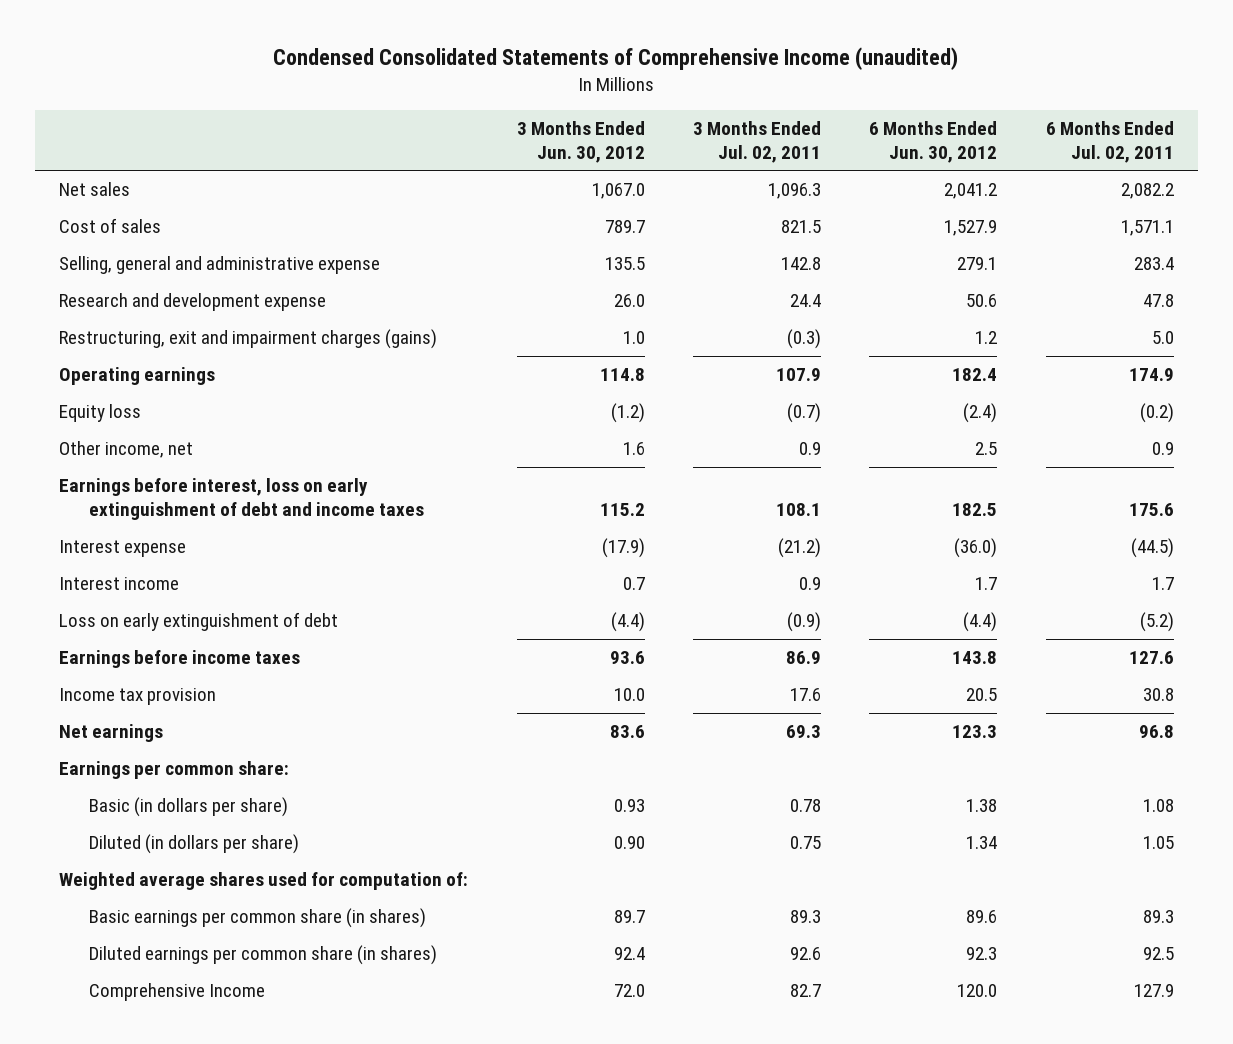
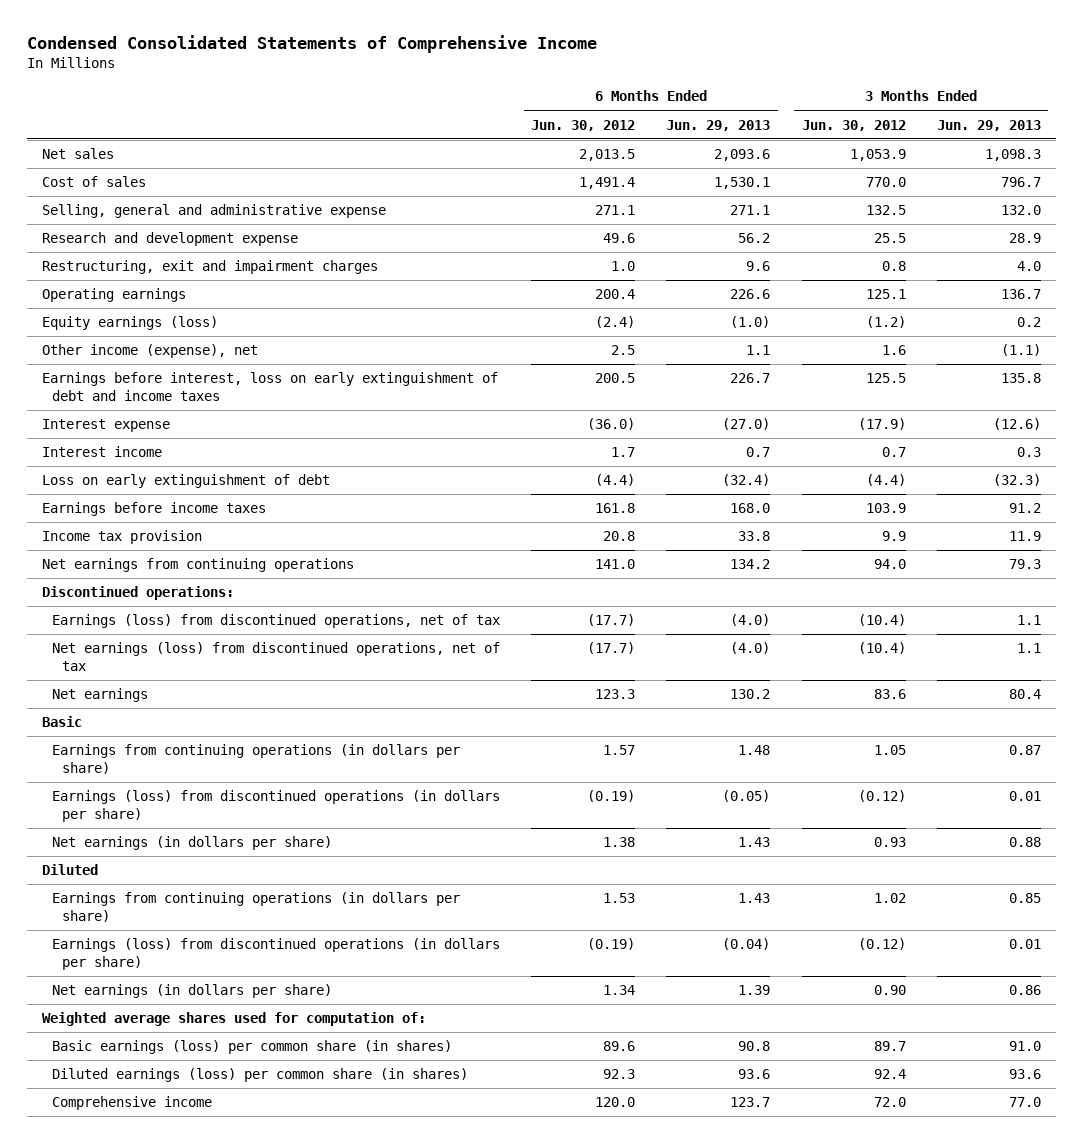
[273,46,959,70] Condensed Consolidated Statements of Comprehensive Income (unaudited) -> [26,34,597,53] Condensed Consolidated Statements of Comprehensive Income
[692,120,821,163] 3 Months Ended Jul. 02, 2011 -> none
[1045,120,1174,163] 6 Months Ended Jul. 02, 2011 -> none
none -> [666,119,771,131] Jun. 29, 2013
none -> [936,119,1041,131] Jun. 29, 2013
[591,183,645,200] 1,067.0 -> [849,149,906,162] 1,053.9
[944,183,998,200] 2,041.2 -> [579,149,636,162] 2,013.5
[604,220,645,234] 789.7 -> [865,177,906,188] 770.0
[944,220,998,237] 1,527.9 -> [579,177,636,190] 1,491.4
[604,257,645,271] 135.5 -> [865,205,906,216] 132.5
[957,257,998,271] 279.1 -> [595,205,636,216] 271.1
[613,294,645,308] 26.0 -> [873,233,906,244] 25.5
[966,294,998,308] 50.6 -> [603,233,636,244] 49.6
[59,329,438,350] Restructuring, exit and impairment charges (gains) -> [42,260,379,275] Restructuring, exit and impairment charges
[622,331,645,345] 1.0 -> [881,261,906,272] 0.8
[975,331,998,345] 1.2 -> [611,261,636,272] 1.0
[599,368,645,382] 114.8 -> [865,289,906,300] 125.1
[952,368,998,382] 182.4 -> [595,289,636,300] 200.4
[59,404,142,423] Equity loss -> [42,316,219,331] Equity earnings (loss)
[59,441,194,459] Other income, net -> [42,344,259,359] Other income (expense), net
[599,502,645,516] 115.2 -> [865,373,906,384] 125.5
[952,502,998,516] 182.5 -> [595,373,636,384] 200.5
[609,651,645,665] 93.6 -> [865,503,906,514] 103.9
[952,651,998,665] 143.8 -> [595,503,636,514] 161.8
[613,688,645,702] 10.0 -> [881,531,906,542] 9.9
[966,688,998,702] 20.5 -> [603,531,636,542] 20.8
none -> [42,558,355,573] Net earnings from continuing operations
none -> [42,586,235,601] Discontinued operations:
none -> [52,614,501,629] Earnings (loss) from discontinued operations, net of tax
none -> [52,642,501,671] Net earnings (loss) from discontinued operations, net of tax
[59,761,290,780] Earnings per common share: -> none
none -> [42,716,83,728] Basic
none -> [52,744,461,774] Earnings from continuing operations (in dollars per share)
none -> [52,790,501,822] Earnings (loss) from discontinued operations (in dollars per share)
[89,797,289,818] Basic (in dollars per share) -> [52,836,333,851] Net earnings (in dollars per share)
none -> [42,864,99,876] Diluted
none -> [52,892,461,922] Earnings from continuing operations (in dollars per share)
none -> [52,938,501,970] Earnings (loss) from discontinued operations (in dollars per share)
[89,834,300,855] Diluted (in dollars per share) -> [52,984,333,999] Net earnings (in dollars per share)
[89,908,427,929] Basic earnings per common share (in shares) -> [52,1040,453,1055] Basic earnings (loss) per common share (in shares)
[89,945,438,966] Diluted earnings per common share (in shares) -> [52,1068,469,1083] Diluted earnings (loss) per common share (in shares)
[89,983,266,1002] Comprehensive Income -> [52,1096,213,1111] Comprehensive income

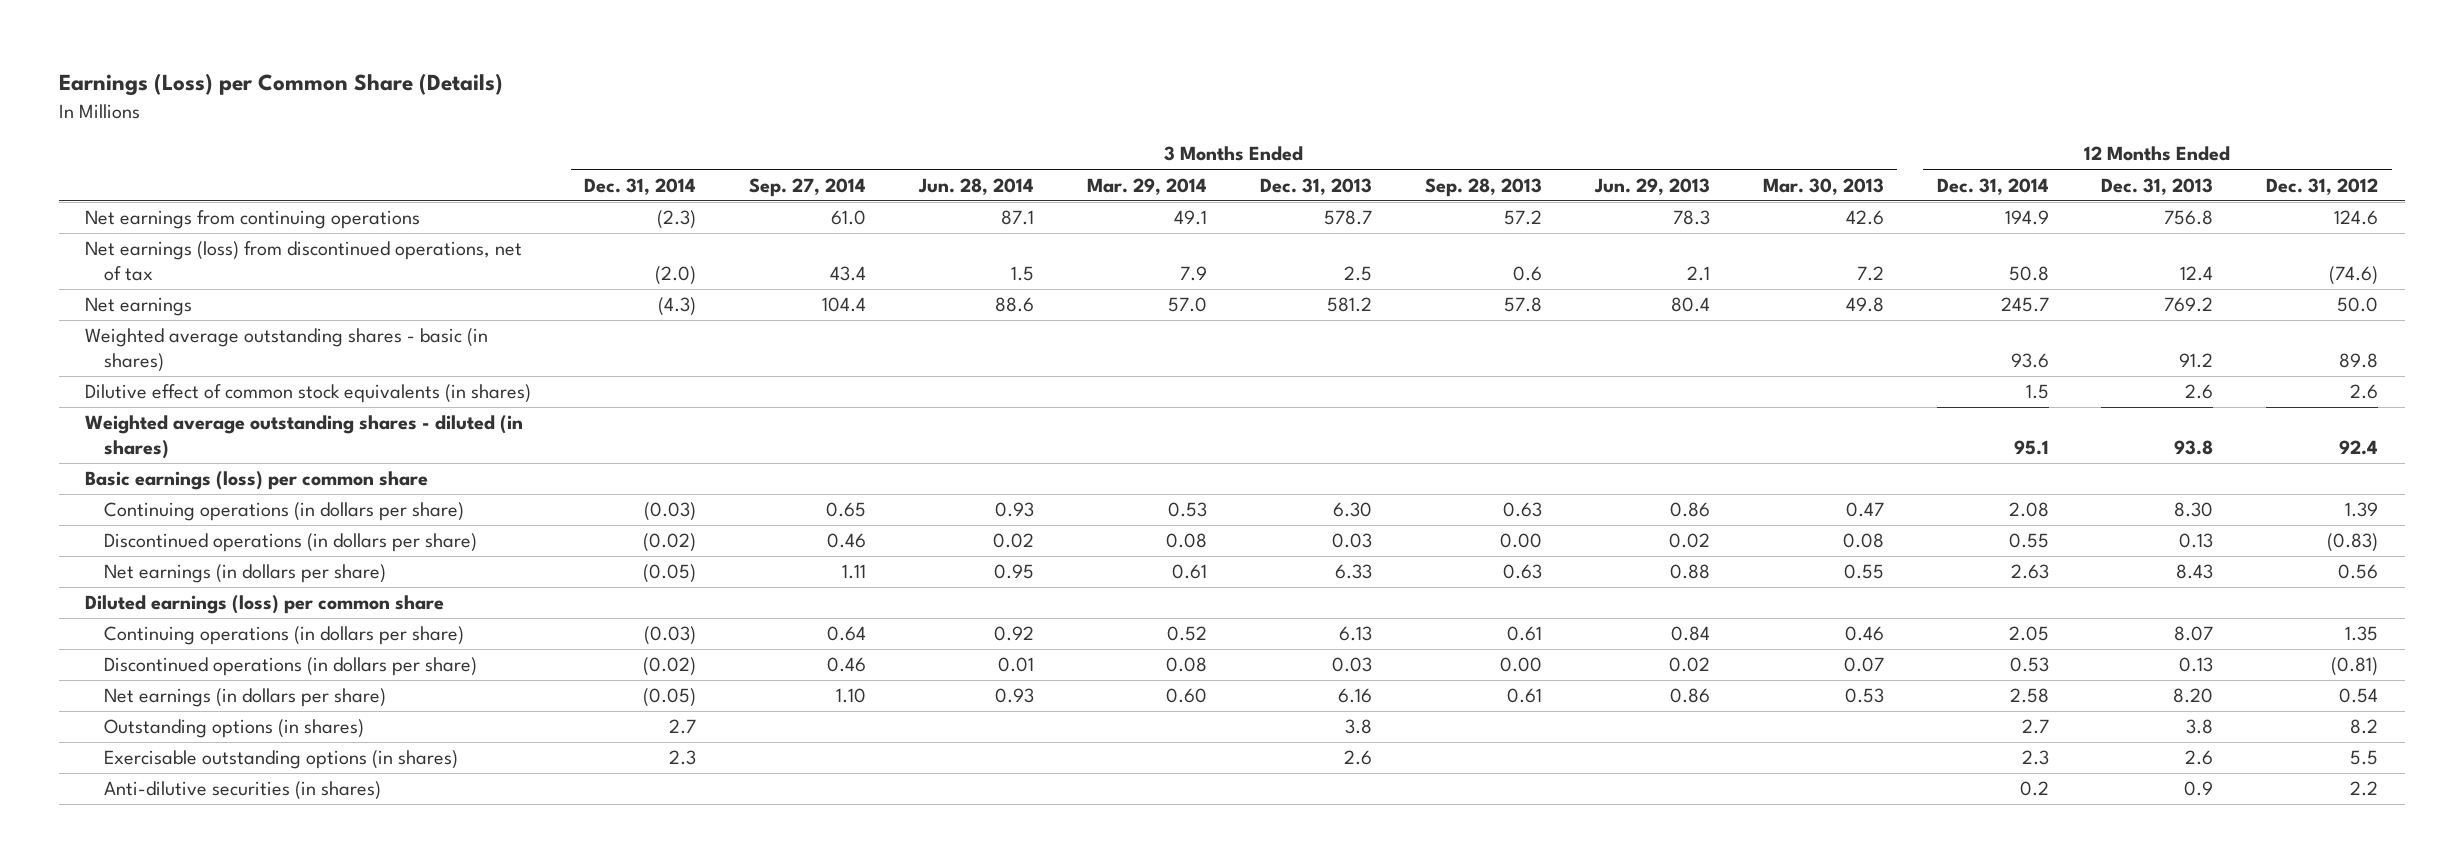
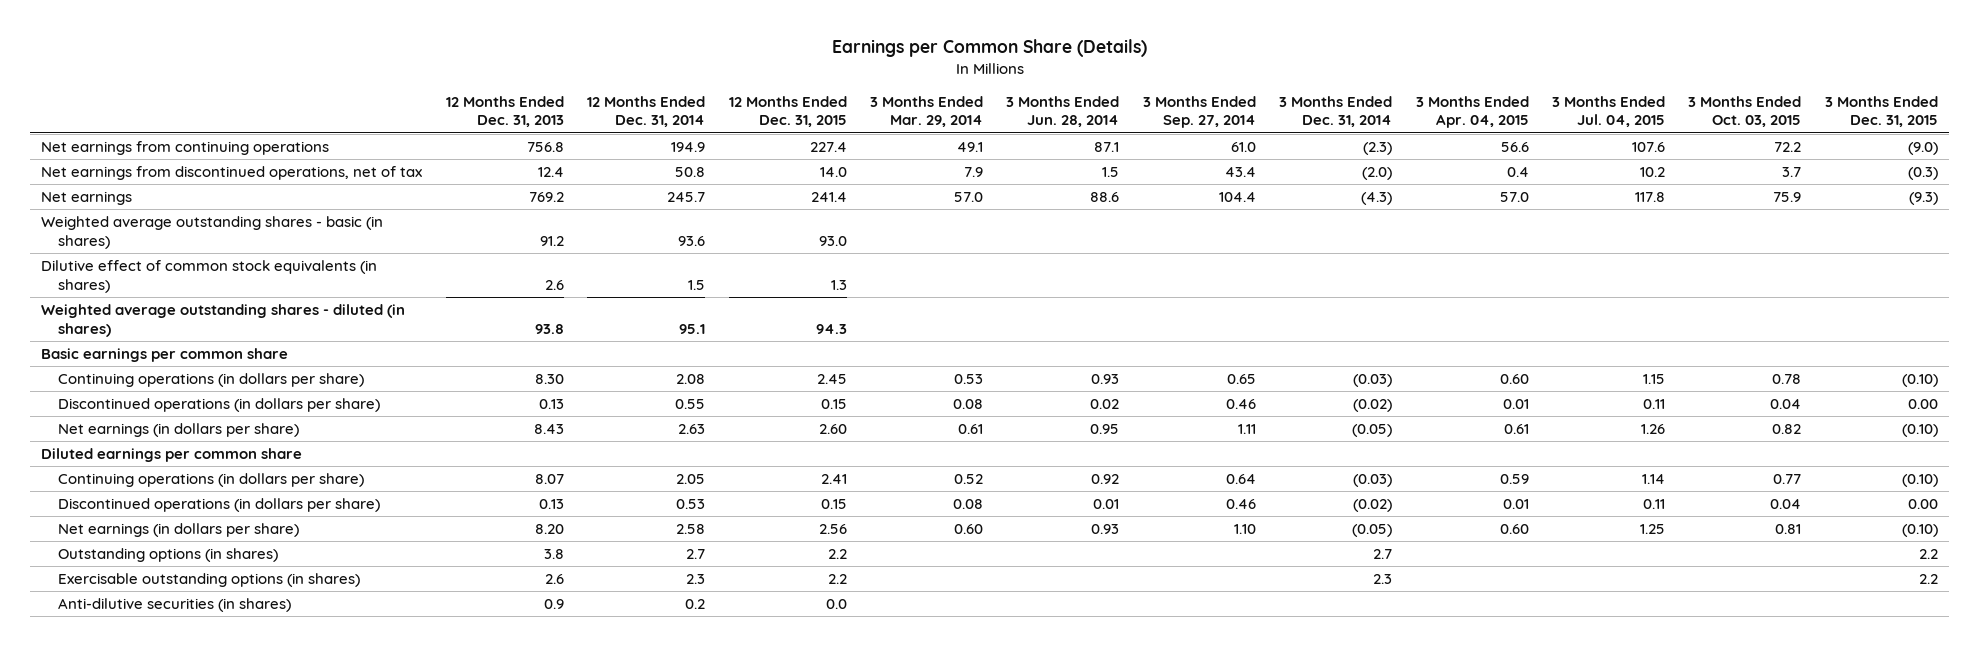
[58,73,503,97] Earnings (Loss) per Common Share (Details) -> [831,39,1147,58] Earnings per Common Share (Details)
[1259,177,1372,195] Dec. 31, 2013 -> none
[1424,177,1542,197] Sep. 28, 2013 -> none
[1593,177,1710,195] Jun. 29, 2013 -> none
[1762,177,1884,195] Mar. 30, 2013 -> none
[2266,177,2379,195] Dec. 31, 2012 -> none
none -> [728,95,847,128] 12 Months Ended Dec. 31, 2015
none -> [1415,95,1529,129] 3 Months Ended Apr. 04, 2015
none -> [1551,95,1665,128] 3 Months Ended Jul. 04, 2015
none -> [1688,95,1802,128] 3 Months Ended Oct. 03, 2015
none -> [1824,95,1938,128] 3 Months Ended Dec. 31, 2015
[85,241,523,282] Net earnings (loss) from discontinued operations, net of tax -> [41,165,423,180] Net earnings from discontinued operations, net of tax
[85,471,429,491] Basic earnings (loss) per common share -> [41,347,289,362] Basic earnings per common share
[85,595,445,615] Diluted earnings (loss) per common share -> [41,447,303,462] Diluted earnings per common share

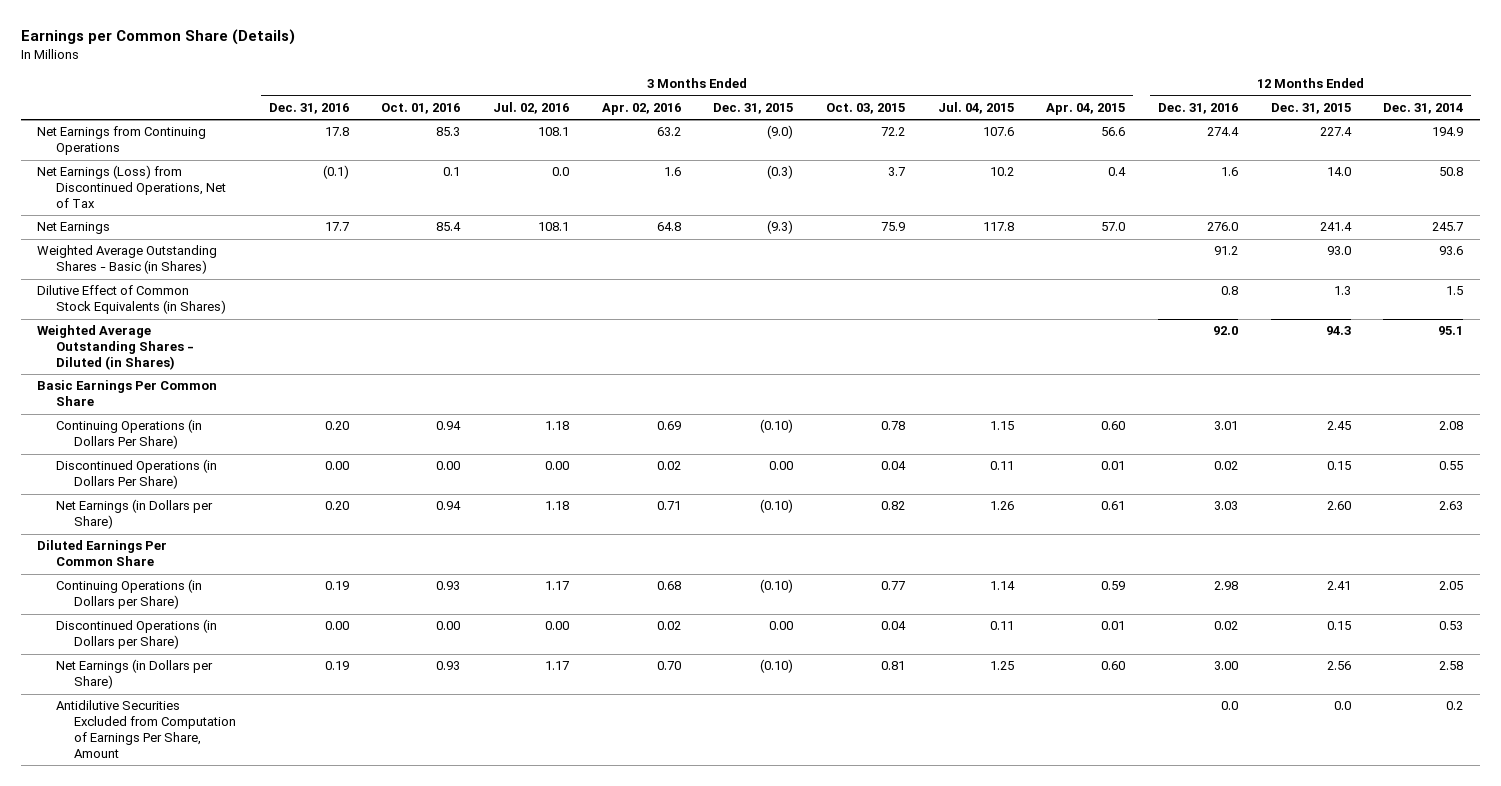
[445,95,564,128] 12 Months Ended Dec. 31, 2013 -> none
[870,95,984,128] 3 Months Ended Mar. 29, 2014 -> none
[1006,95,1120,128] 3 Months Ended Jun. 28, 2014 -> none
[1142,95,1256,129] 3 Months Ended Sep. 27, 2014 -> none
[1279,95,1393,128] 3 Months Ended Dec. 31, 2014 -> none
none -> [268,103,349,115] Dec. 31, 2016
none -> [381,103,461,115] Oct. 01, 2016
none -> [493,102,570,115] Jul. 02, 2016
none -> [601,103,681,116] Apr. 02, 2016
none -> [1157,103,1238,115] Dec. 31, 2016
[58,547,279,562] Outstanding options (in shares) -> none
[58,572,361,587] Exercisable outstanding options (in shares) -> none
[41,140,330,155] Net earnings from continuing operations -> [37,126,207,156] Net Earnings from Continuing Operations
[41,165,423,180] Net earnings from discontinued operations, net of tax -> [37,165,226,209] Net Earnings (Loss) from Discontinued Operations, Net of Tax
[41,190,133,205] Net earnings -> [37,222,111,235] Net Earnings
[41,215,384,249] Weighted average outstanding shares - basic (in shares) -> [37,245,218,275] Weighted Average Outstanding Shares - Basic (in Shares)
[41,259,378,293] Dilutive effect of common stock equivalents (in shares) -> [37,285,226,315] Dilutive Effect of Common Stock Equivalents (in Shares)
[41,303,406,337] Weighted average outstanding shares - diluted (in shares) -> [37,325,194,371] Weighted Average Outstanding Shares - Diluted (in Shares)
[41,347,289,362] Basic earnings per common share -> [37,380,218,407] Basic Earnings Per Common Share
[58,372,365,387] Continuing operations (in dollars per share) -> [55,419,202,450] Continuing Operations (in Dollars Per Share)
[58,397,381,412] Discontinued operations (in dollars per share) -> [55,459,217,490] Discontinued Operations (in Dollars Per Share)
[58,422,300,437] Net earnings (in dollars per share) -> [55,499,213,530] Net Earnings (in Dollars per Share)
[41,447,303,462] Diluted earnings per common share -> [37,540,168,567] Diluted Earnings Per Common Share
[58,472,365,487] Continuing operations (in dollars per share) -> [55,579,202,610] Continuing Operations (in Dollars per Share)
[58,497,381,512] Discontinued operations (in dollars per share) -> [55,619,217,650] Discontinued Operations (in Dollars per Share)
[58,522,300,537] Net earnings (in dollars per share) -> [55,659,213,690] Net Earnings (in Dollars per Share)
[58,597,292,612] Anti-dilutive securities (in shares) -> [55,700,237,759] Antidilutive Securities Excluded from Computation of Earnings Per Share, Amount

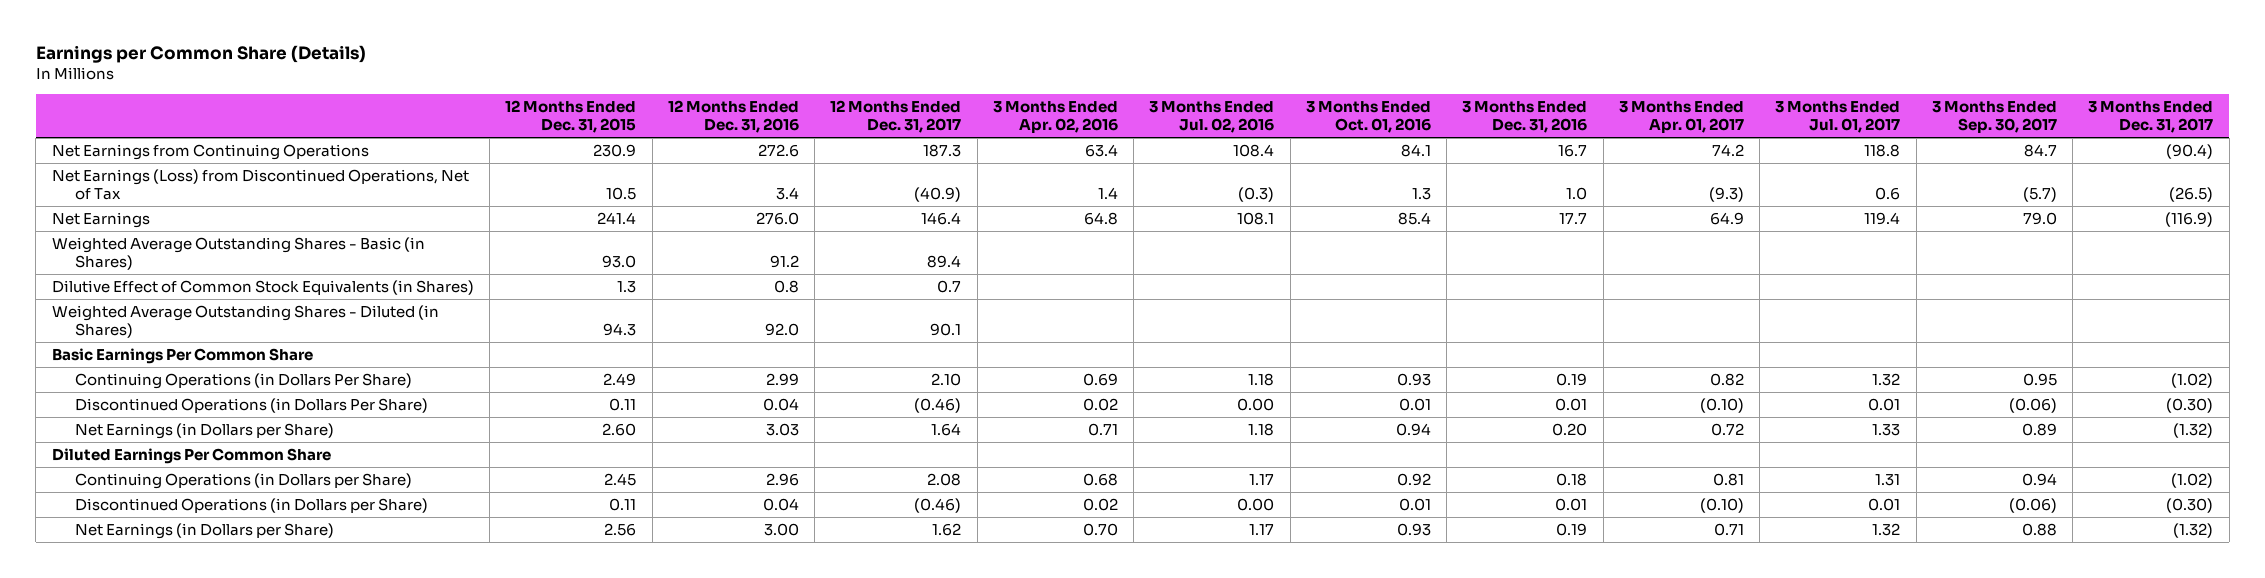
[713,103,794,115] Dec. 31, 2015 -> none
[826,103,906,115] Oct. 03, 2015 -> none
[937,102,1014,115] Jul. 04, 2015 -> none
[1046,103,1126,116] Apr. 04, 2015 -> none
[1383,103,1464,115] Dec. 31, 2014 -> none
none -> [830,99,962,134] 12 Months Ended Dec. 31, 2017
none -> [1618,100,1744,134] 3 Months Ended Apr. 01, 2017
none -> [1775,100,1901,134] 3 Months Ended Jul. 01, 2017
none -> [1931,100,2057,134] 3 Months Ended Sep. 30, 2017
none -> [2088,100,2214,134] 3 Months Ended Dec. 31, 2017
[324,127,349,137] 17.8 -> [1558,143,1588,157] 16.7
[436,127,461,137] 85.3 -> [1400,143,1431,157] 84.1
[538,127,570,137] 108.1 -> [1233,143,1275,157] 108.4
[656,127,681,137] 63.2 -> [1084,143,1118,157] 63.4
[1206,127,1239,137] 274.4 -> [757,143,799,157] 272.6
[1319,127,1352,137] 227.4 -> [593,143,637,157] 230.9
[322,165,349,180] (0.1) -> [1566,187,1588,201] 1.0
[443,167,461,177] 0.1 -> [1411,188,1431,201] 1.3
[552,167,570,177] 0.0 -> [1238,187,1275,203] (0.3)
[663,167,681,177] 1.6 -> [1097,187,1118,200] 1.4
[1220,167,1238,177] 1.6 -> [775,187,799,201] 3.4
[1326,167,1351,177] 14.0 -> [606,187,637,201] 10.5
[324,421,349,431] 0.20 -> [1556,372,1588,386] 0.19
[436,421,462,431] 0.94 -> [1396,372,1431,386] 0.93
[1213,421,1238,431] 3.01 -> [765,372,799,386] 2.99
[1326,421,1351,431] 2.45 -> [603,372,637,386] 2.49
[324,461,349,471] 0.00 -> [1555,397,1588,411] 0.01
[436,461,461,471] 0.00 -> [1398,397,1431,411] 0.01
[1213,461,1238,471] 0.02 -> [762,397,799,411] 0.04
[1326,461,1351,471] 0.15 -> [609,397,637,411] 0.11
[324,581,349,591] 0.19 -> [1556,472,1588,486] 0.18
[436,581,461,591] 0.93 -> [1396,472,1431,486] 0.92
[1213,581,1238,591] 2.98 -> [765,472,799,486] 2.96
[1326,581,1351,591] 2.41 -> [604,472,637,486] 2.45
[324,621,349,631] 0.00 -> [1555,497,1588,511] 0.01
[436,621,461,631] 0.00 -> [1398,497,1431,511] 0.01
[1213,621,1238,631] 0.02 -> [762,497,799,511] 0.04
[1326,621,1351,631] 0.15 -> [609,497,637,511] 0.11
[55,700,237,759] Antidilutive Securities Excluded from Computation of Earnings Per Share, Amount -> none

